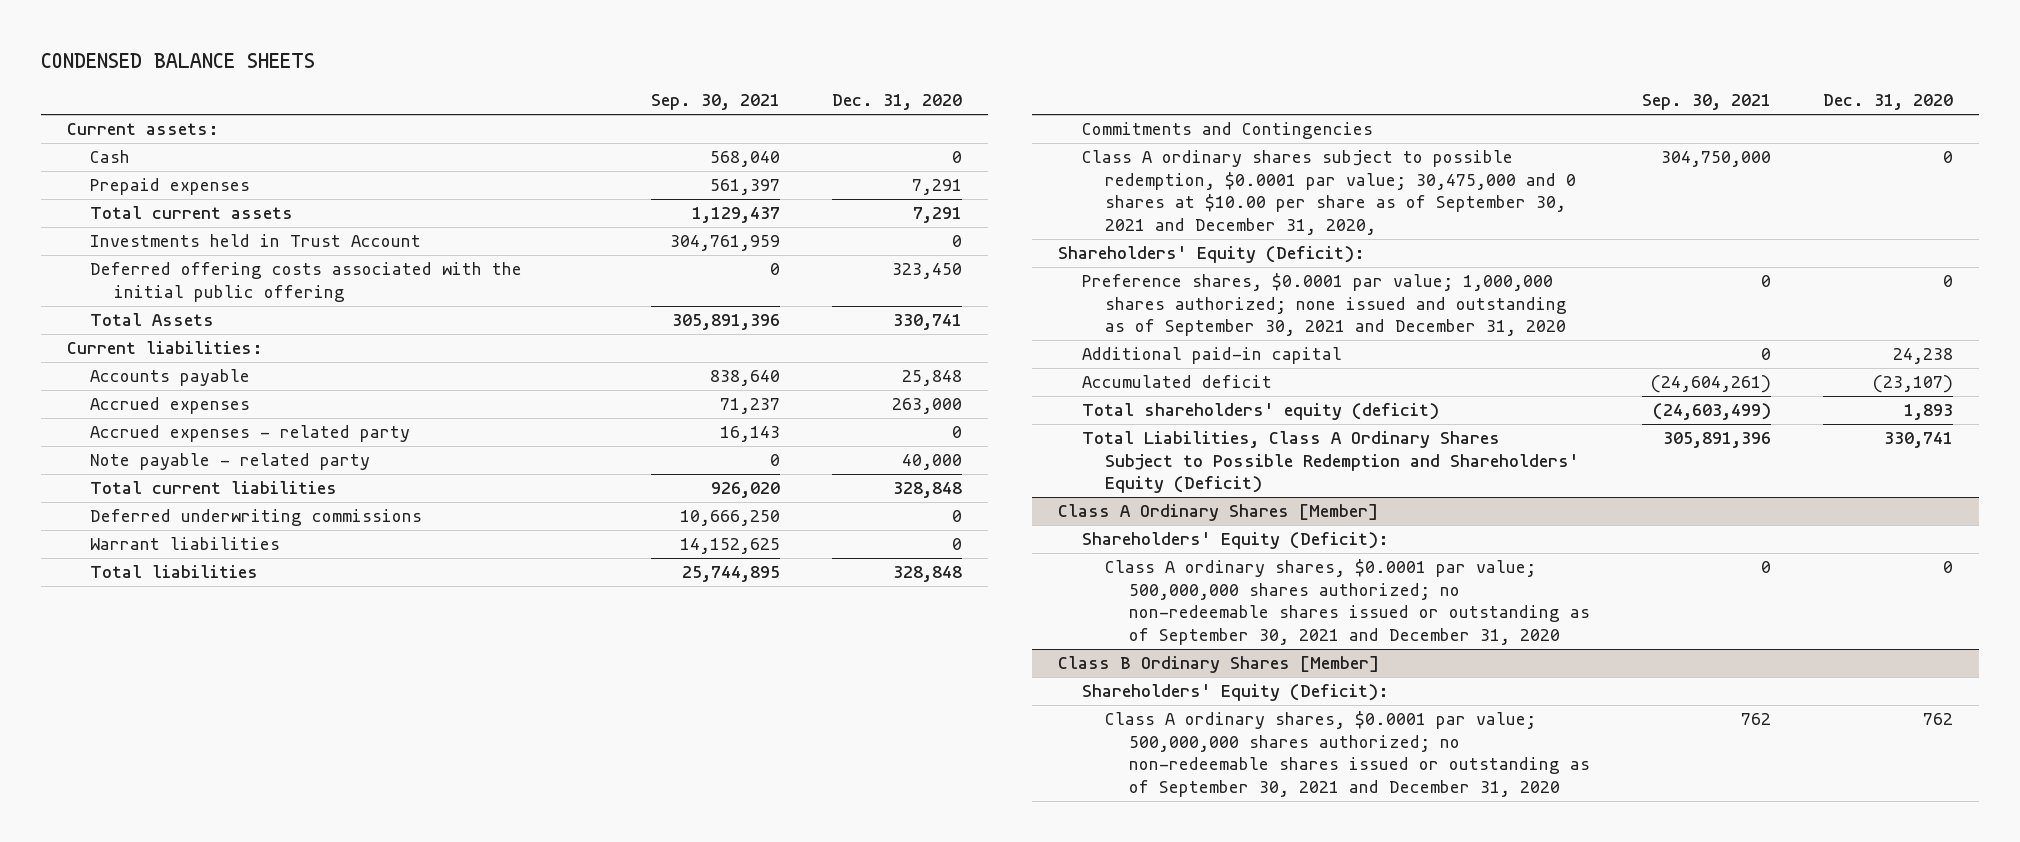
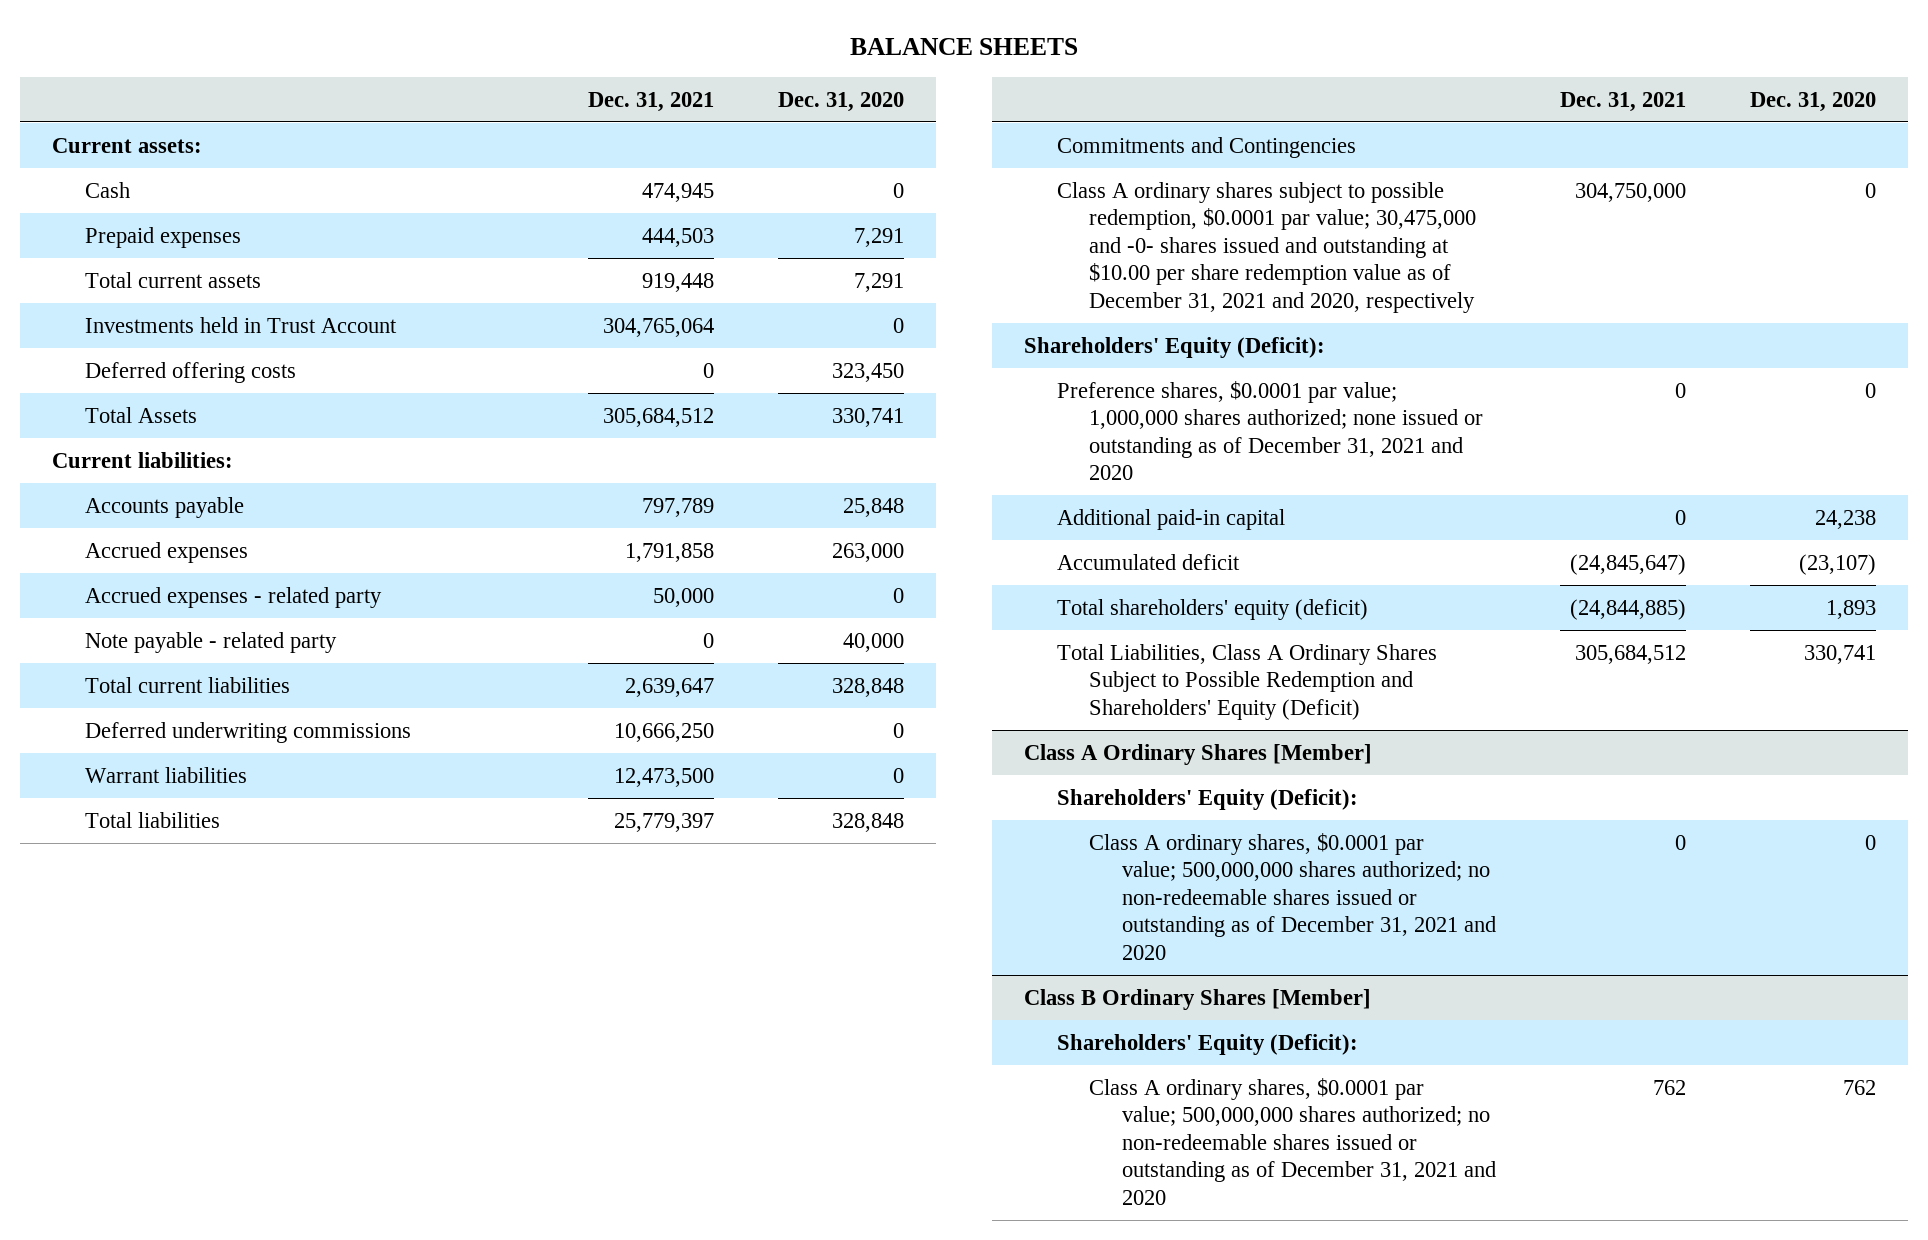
[40,53,315,69] CONDENSED BALANCE SHEETS -> [850,38,1079,56] BALANCE SHEETS
[650,94,780,111] Sep. 30, 2021 -> none
none -> [588,91,715,112] Dec. 31, 2021
[90,262,523,302] Deferred offering costs associated with the initial public offering -> [84,361,296,383] Deferred offering costs
[1081,150,1577,235] Class A ordinary shares subject to possible redemption, $0.0001 par value; 30,475,000 and 0 shares at $10.00 per share as of September 30, 2021 and December 31, 2020, -> [1056,181,1477,313] Class A ordinary shares subject to possible redemption, $0.0001 par value; 30,475,000 and -0- shares issued and outstanding at $10.00 per share redemption value as of December 31, 2021 and 2020, respectively
[1081,273,1568,337] Preference shares, $0.0001 par value; 1,000,000 shares authorized; none issued and outstanding as of September 30, 2021 and December 31, 2020 -> [1056,380,1484,481] Preference shares, $0.0001 par value; 1,000,000 shares authorized; none issued or outstanding as of December 31, 2021 and 2020
[1105,559,1591,645] Class A ordinary shares, $0.0001 par value; 500,000,000 shares authorized; no non-redeemable shares issued or outstanding as of September 30, 2021 and December 31, 2020 -> [1089,832,1497,960] Class A ordinary shares, $0.0001 par value; 500,000,000 shares authorized; no non-redeemable shares issued or outstanding as of December 31, 2021 and 2020
[1105,711,1591,797] Class A ordinary shares, $0.0001 par value; 500,000,000 shares authorized; no non-redeemable shares issued or outstanding as of September 30, 2021 and December 31, 2020 -> [1089,1077,1497,1205] Class A ordinary shares, $0.0001 par value; 500,000,000 shares authorized; no non-redeemable shares issued or outstanding as of December 31, 2021 and 2020

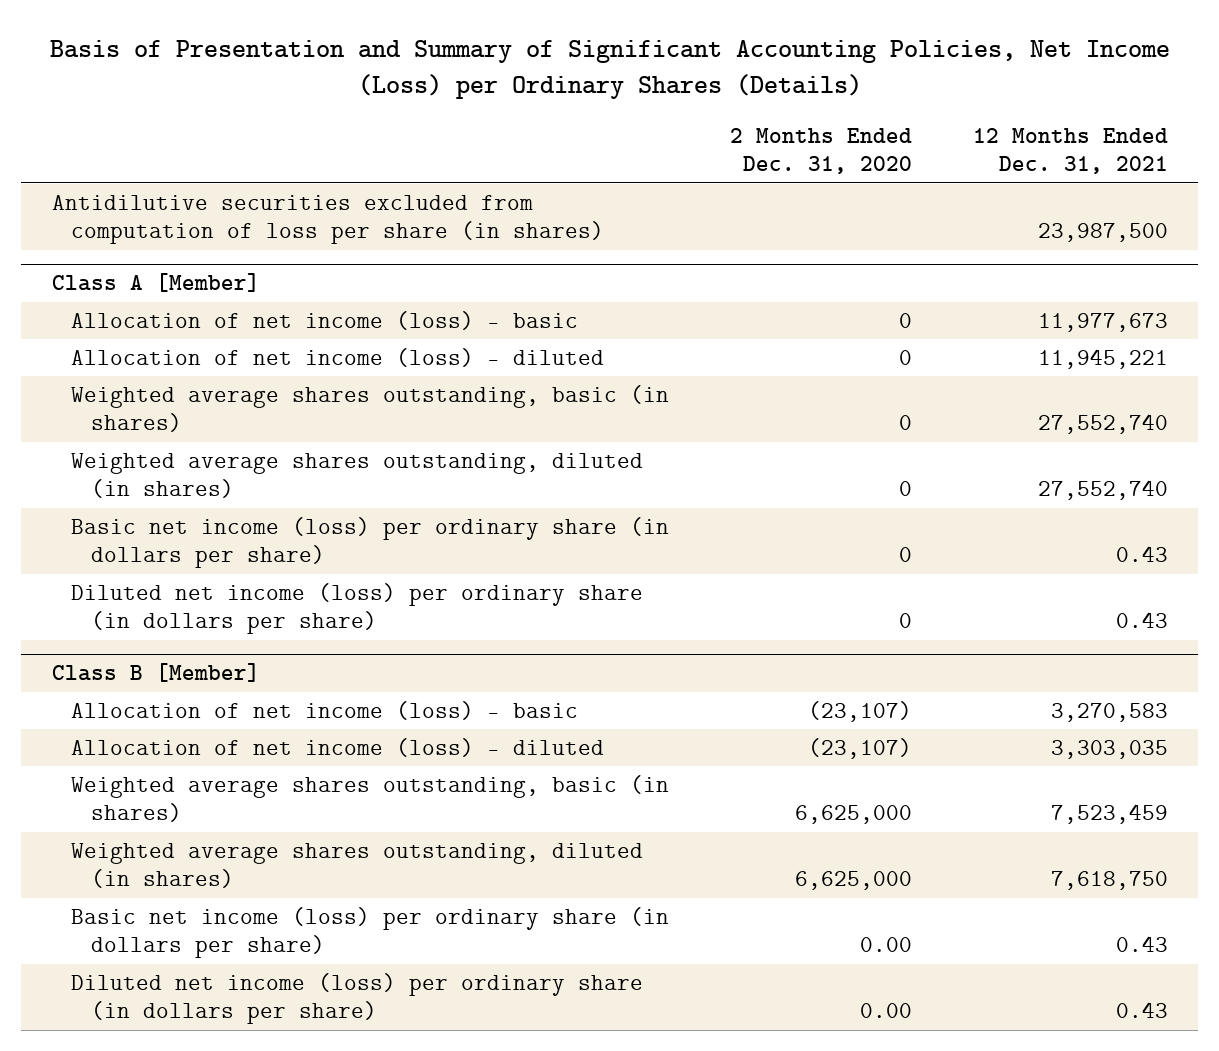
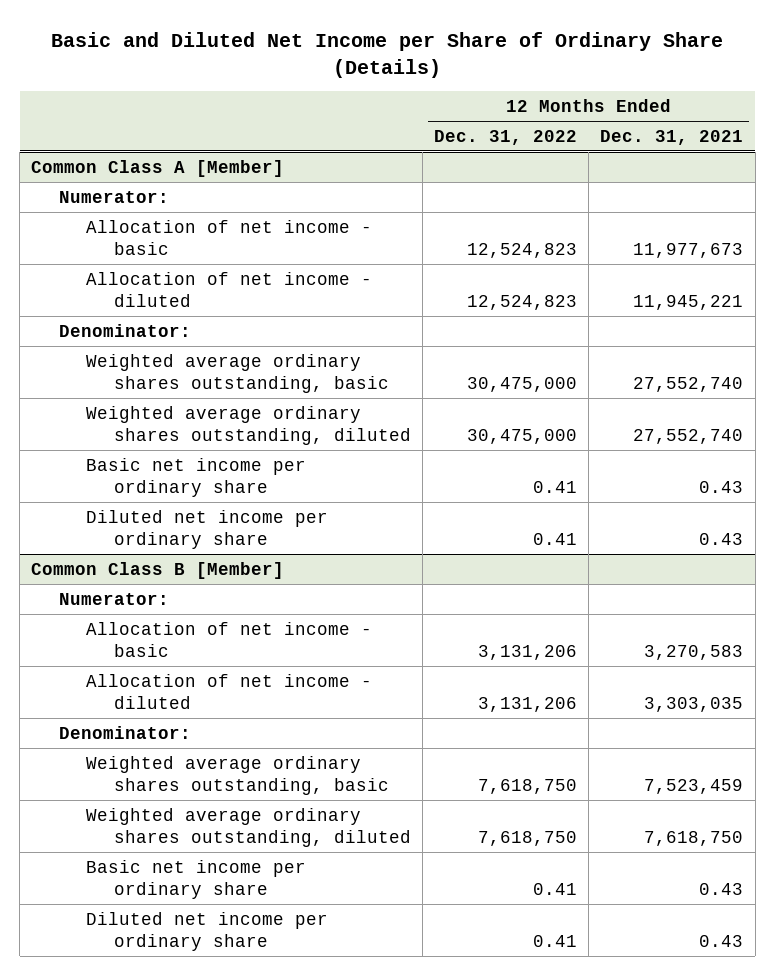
[49,40,1170,100] Basis of Presentation and Summary of Significant Accounting Policies, Net Income (Loss) per Ordinary Shares (Details) -> [51,31,724,78] Basic and Diluted Net Income per Share of Ordinary Share (Details)
[730,127,913,174] 2 Months Ended Dec. 31, 2020 -> none
none -> [434,129,578,145] Dec. 31, 2022
[51,194,605,245] Antidilutive securities excluded from computation of loss per share (in shares) -> none
[51,273,260,293] Class A [Member] -> [31,159,285,177] Common Class A [Member]
none -> [58,190,169,203] Numerator:
[71,310,579,330] Allocation of net income (loss) - basic -> [86,219,373,256] Allocation of net income - basic
[71,347,605,367] Allocation of net income (loss) - diluted -> [86,271,373,308] Allocation of net income - diluted
none -> [58,323,191,337] Denominator:
[71,384,670,433] Weighted average shares outstanding, basic (in shares) -> [86,353,389,394] Weighted average ordinary shares outstanding, basic
[71,452,644,499] Weighted average shares outstanding, diluted (in shares) -> [86,405,411,446] Weighted average ordinary shares outstanding, diluted
[71,516,670,569] Basic net income (loss) per ordinary share (in dollars per share) -> [86,457,307,498] Basic net income per ordinary share
[71,582,644,635] Diluted net income (loss) per ordinary share (in dollars per share) -> [86,509,329,550] Diluted net income per ordinary share
[51,663,260,683] Class B [Member] -> [31,561,285,579] Common Class B [Member]
none -> [58,592,169,605] Numerator:
[71,700,579,720] Allocation of net income (loss) - basic -> [86,621,373,658] Allocation of net income - basic
[71,737,605,757] Allocation of net income (loss) - diluted -> [86,673,373,710] Allocation of net income - diluted
none -> [58,725,191,739] Denominator:
[71,774,670,823] Weighted average shares outstanding, basic (in shares) -> [86,755,389,796] Weighted average ordinary shares outstanding, basic
[71,842,644,889] Weighted average shares outstanding, diluted (in shares) -> [86,807,411,848] Weighted average ordinary shares outstanding, diluted
[71,906,670,959] Basic net income (loss) per ordinary share (in dollars per share) -> [86,859,307,900] Basic net income per ordinary share
[71,972,644,1025] Diluted net income (loss) per ordinary share (in dollars per share) -> [86,911,329,952] Diluted net income per ordinary share

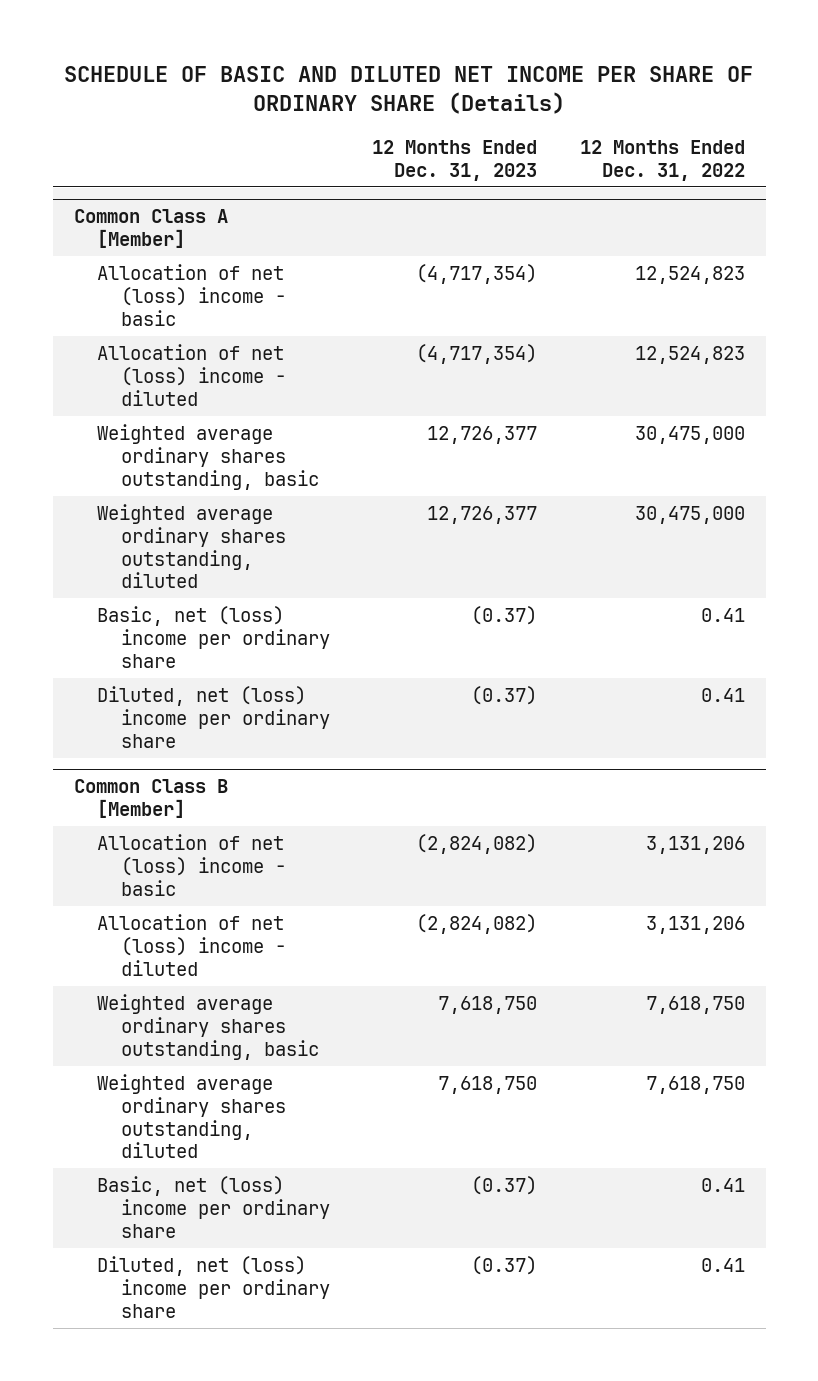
[51,31,724,78] Basic and Diluted Net Income per Share of Ordinary Share (Details) -> [64,65,754,115] SCHEDULE OF BASIC AND DILUTED NET INCOME PER SHARE OF ORDINARY SHARE (Details)
[600,129,744,145] Dec. 31, 2021 -> none
none -> [372,140,538,181] 12 Months Ended Dec. 31, 2023
[58,190,169,203] Numerator: -> none
[58,323,191,337] Denominator: -> none
[86,219,373,256] Allocation of net income - basic -> [97,263,287,326] Allocation of net (loss) income - basic
[86,271,373,308] Allocation of net income - diluted -> [97,343,287,406] Allocation of net (loss) income - diluted
[86,457,307,498] Basic net income per ordinary share -> [97,605,331,668] Basic, net (loss) income per ordinary share
[86,509,329,550] Diluted net income per ordinary share -> [97,685,331,748] Diluted, net (loss) income per ordinary share
[58,592,169,605] Numerator: -> none
[58,725,191,739] Denominator: -> none
[86,621,373,658] Allocation of net income - basic -> [97,833,287,896] Allocation of net (loss) income - basic
[86,673,373,710] Allocation of net income - diluted -> [97,913,287,976] Allocation of net (loss) income - diluted
[86,859,307,900] Basic net income per ordinary share -> [97,1175,331,1238] Basic, net (loss) income per ordinary share
[86,911,329,952] Diluted net income per ordinary share -> [97,1255,331,1318] Diluted, net (loss) income per ordinary share

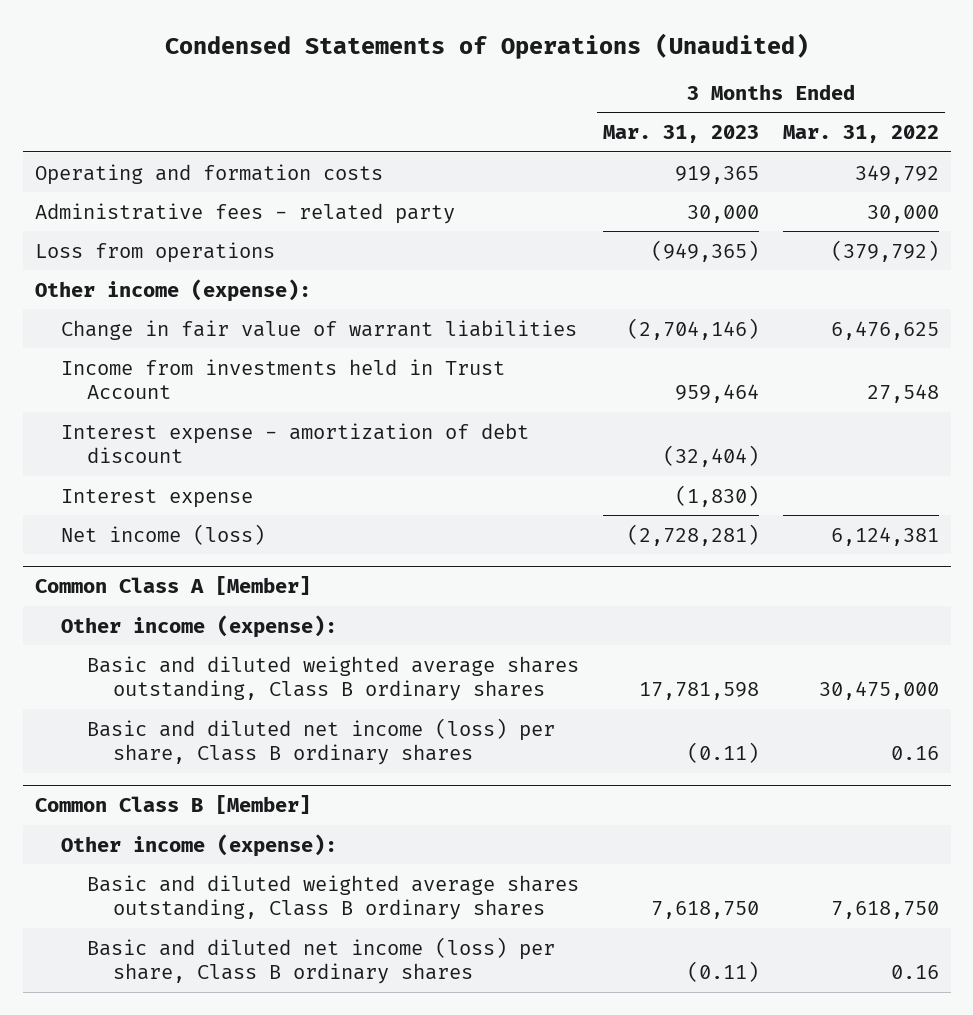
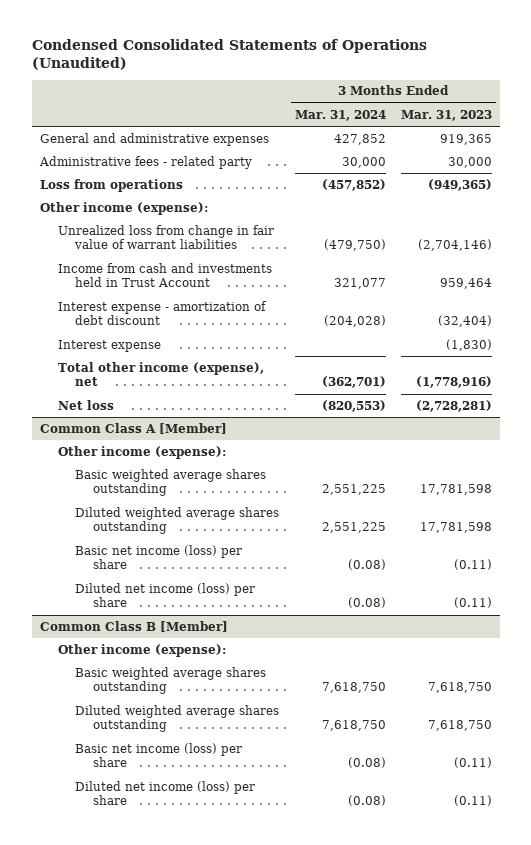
[164,32,809,59] Condensed Statements of Operations (Unaudited) -> [31,38,427,70] Condensed Consolidated Statements of Operations (Unaudited)
[782,125,939,144] Mar. 31, 2022 -> none
none -> [294,109,386,121] Mar. 31, 2024
[34,163,383,185] Operating and formation costs -> [39,132,269,146] General and administrative expenses
[60,319,577,340] Change in fair value of warrant liabilities -> [57,224,274,250] Unrealized loss from change in fair value of warrant liabilities
[60,358,505,400] Income from investments held in Trust Account -> [57,262,272,288] Income from cash and investments held in Trust Account
none -> [57,361,264,387] Total other income (expense), net
[60,523,265,545] Net income (loss) -> [57,399,114,410] Net loss
[87,655,580,702] Basic and diluted weighted average shares outstanding, Class B ordinary shares -> [75,468,267,497] Basic weighted average shares outstanding
none -> [75,506,280,535] Diluted weighted average shares outstanding
[87,717,556,766] Basic and diluted net income (loss) per share, Class B ordinary shares -> [75,544,243,570] Basic net income (loss) per share
none -> [75,582,256,608] Diluted net income (loss) per share
[87,874,580,921] Basic and diluted weighted average shares outstanding, Class B ordinary shares -> [75,666,267,695] Basic weighted average shares outstanding
none -> [75,704,280,733] Diluted weighted average shares outstanding
[87,936,556,985] Basic and diluted net income (loss) per share, Class B ordinary shares -> [75,742,243,768] Basic net income (loss) per share
none -> [75,780,256,806] Diluted net income (loss) per share

